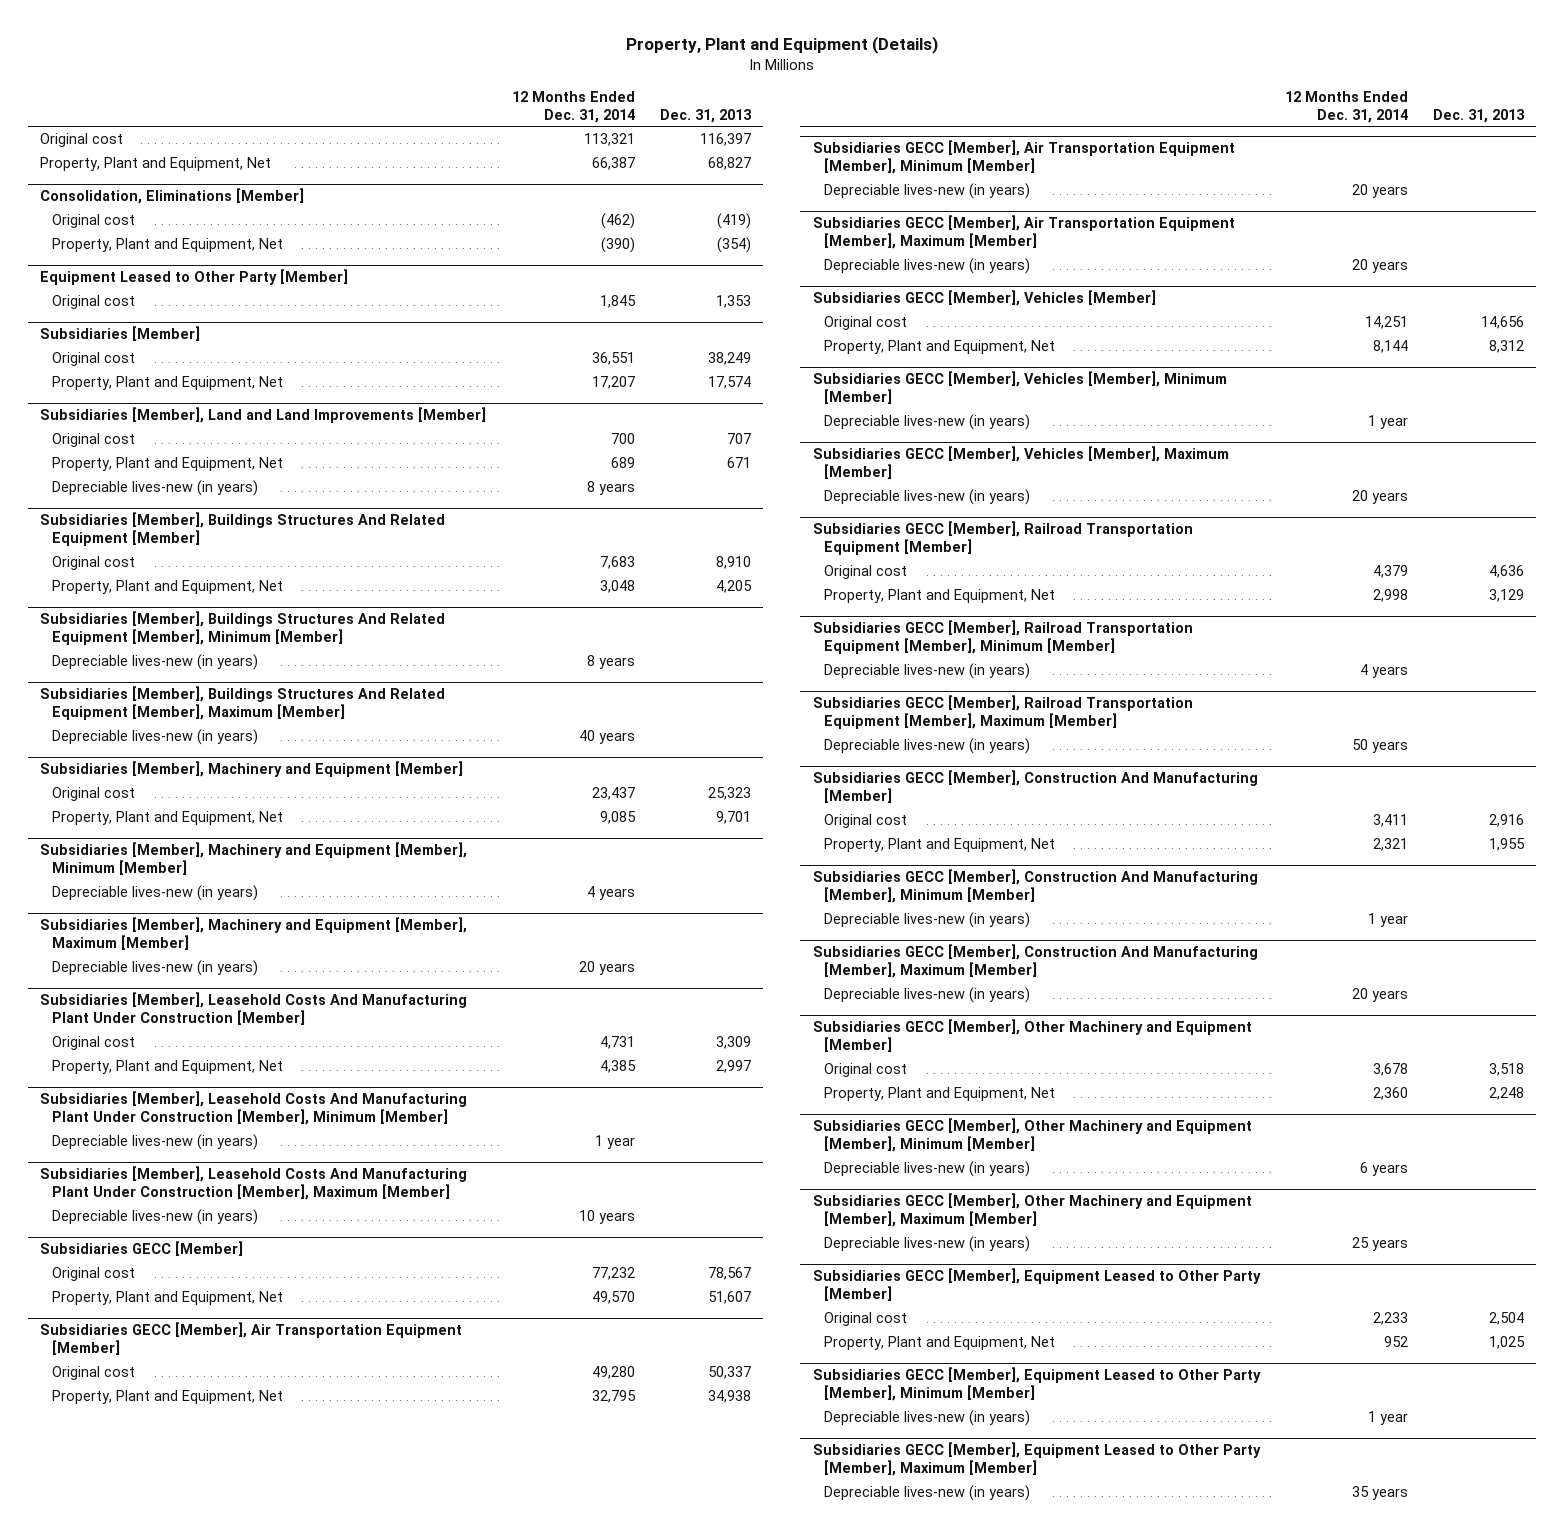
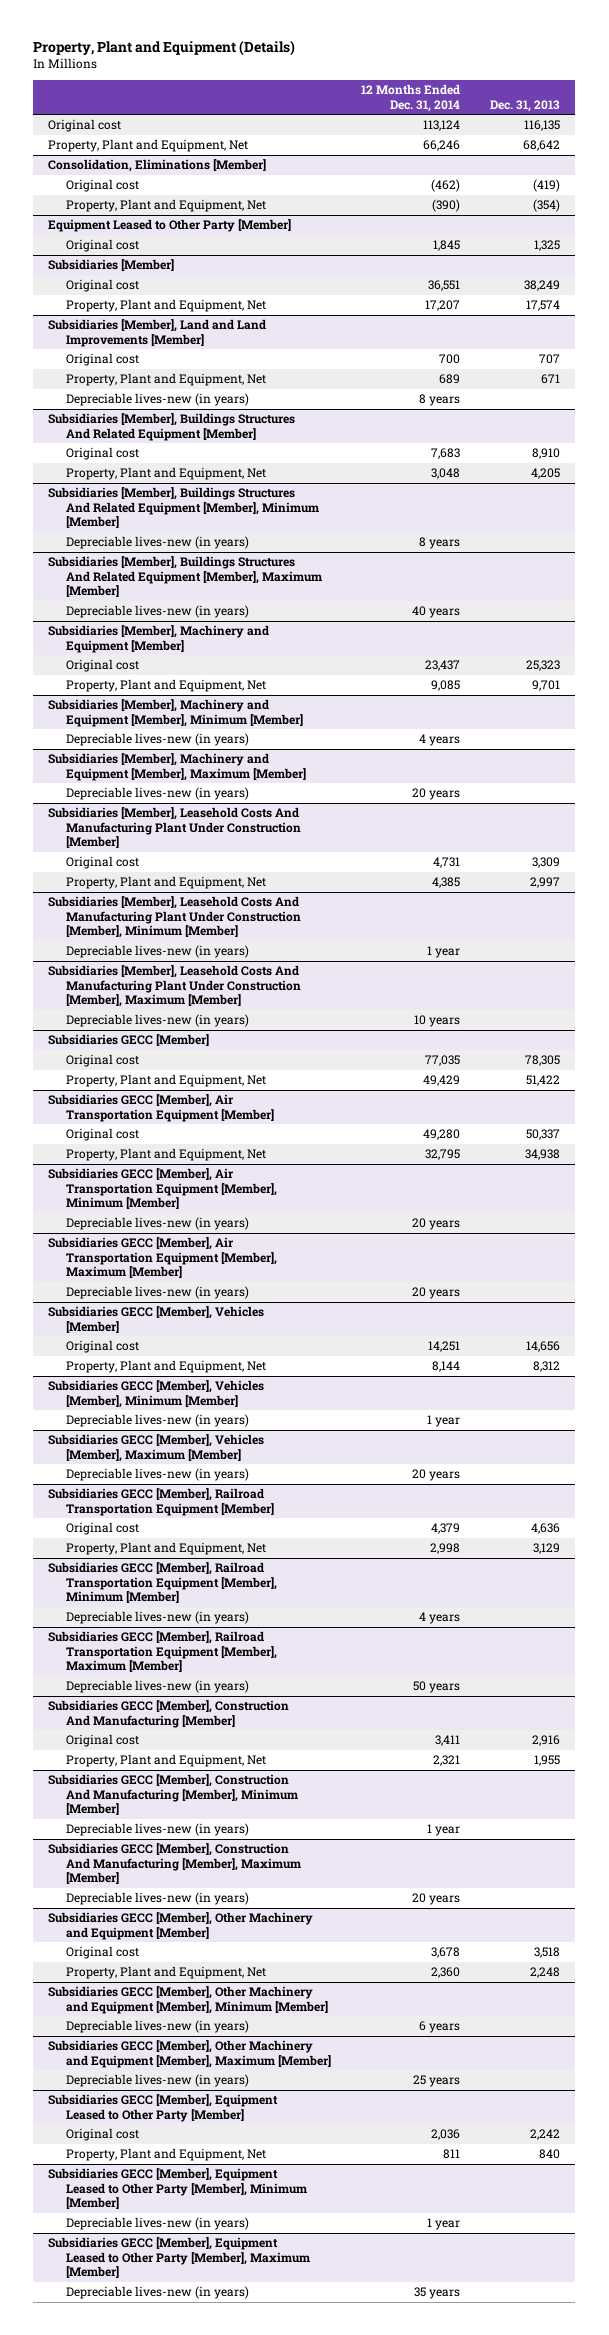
[584,132,636,146] 113,321 -> [423,120,461,132] 113,124
[699,132,751,146] 116,397 -> [524,120,561,132] 116,135
[592,156,636,170] 66,387 -> [423,140,461,152] 66,246
[707,156,751,170] 68,827 -> [523,140,561,152] 68,642
[715,294,751,308] 1,353 -> [534,240,561,252] 1,325
[592,1266,636,1280] 77,232 -> [425,1055,461,1067] 77,035
[707,1266,751,1280] 78,567 -> [525,1055,561,1067] 78,305
[592,1290,636,1304] 49,570 -> [423,1075,461,1087] 49,429
[707,1290,751,1304] 51,607 -> [526,1075,561,1087] 51,422
[1372,1311,1408,1325] 2,233 -> [431,2129,461,2141] 2,036
[1488,1311,1524,1325] 2,504 -> [530,2129,561,2141] 2,242
[1383,1335,1408,1347] 952 -> [443,2149,461,2160] 811
[1488,1335,1525,1349] 1,025 -> [539,2149,561,2160] 840

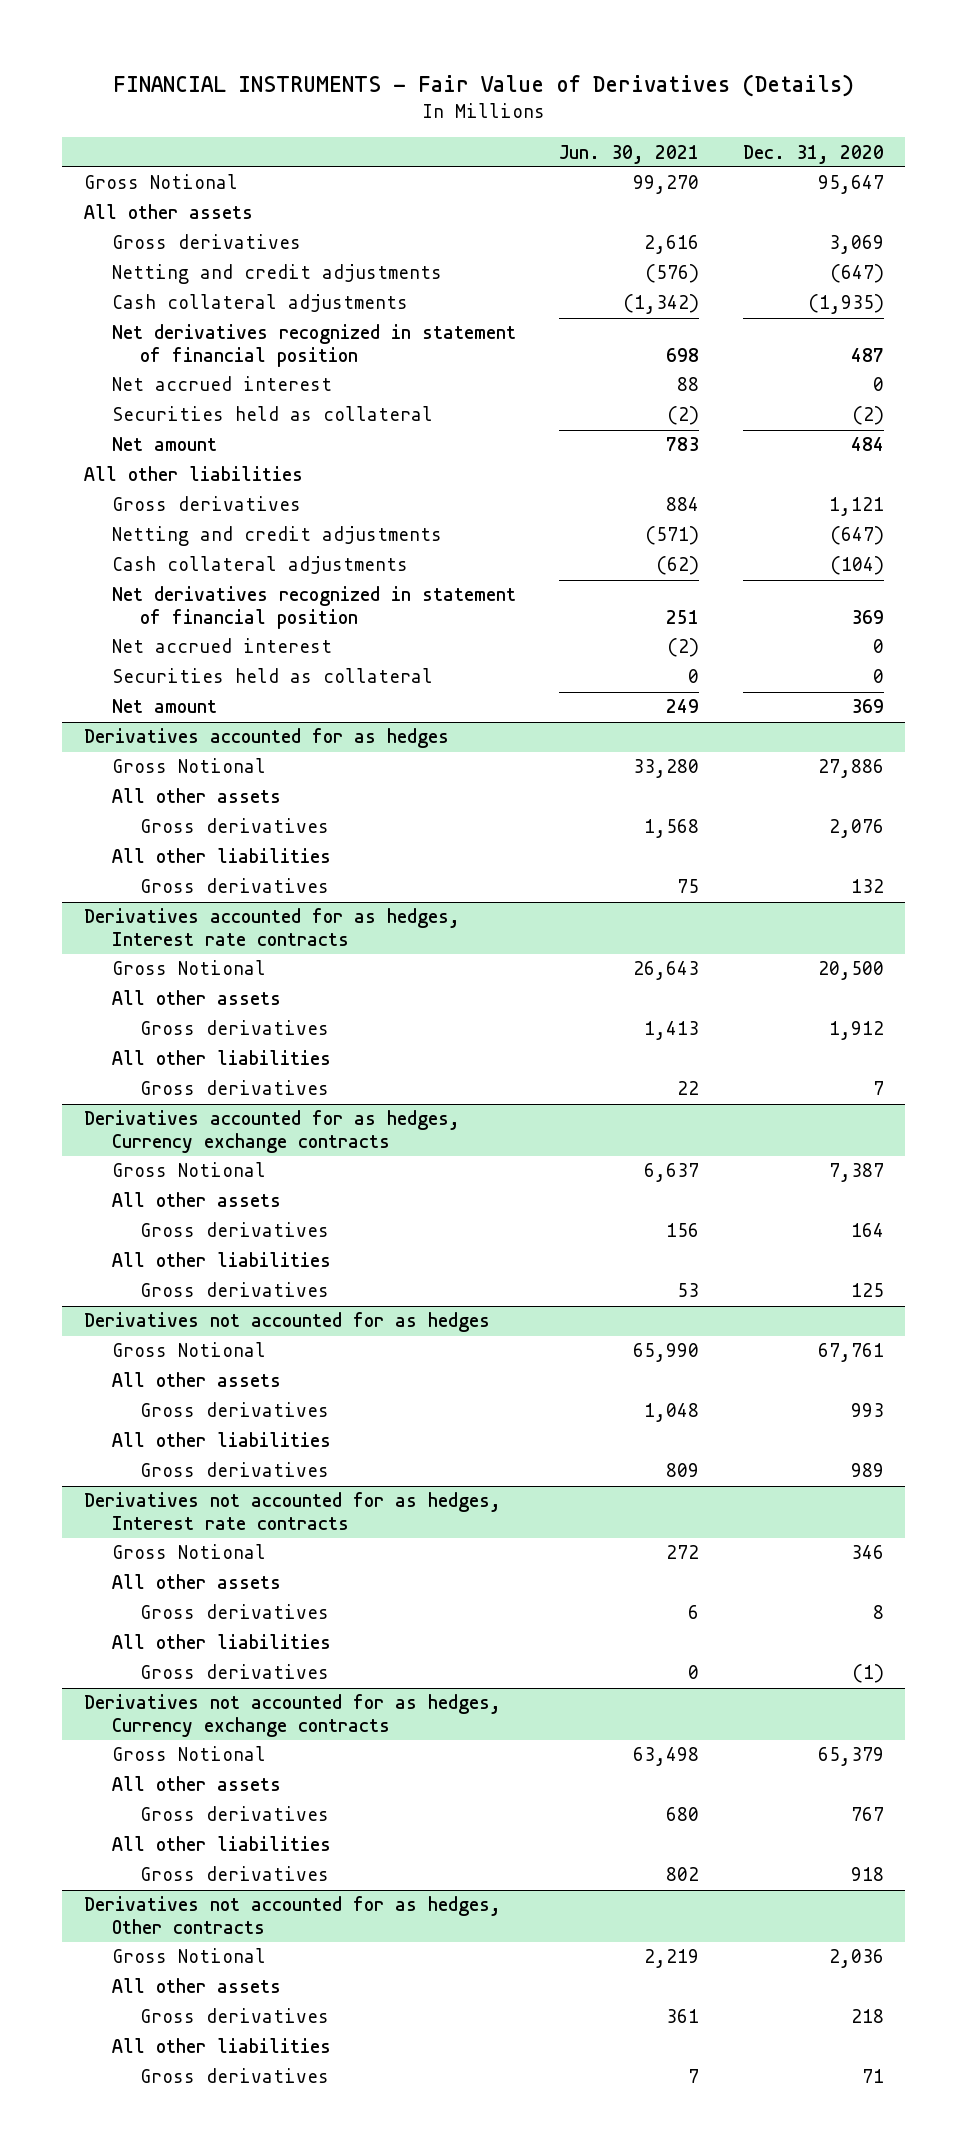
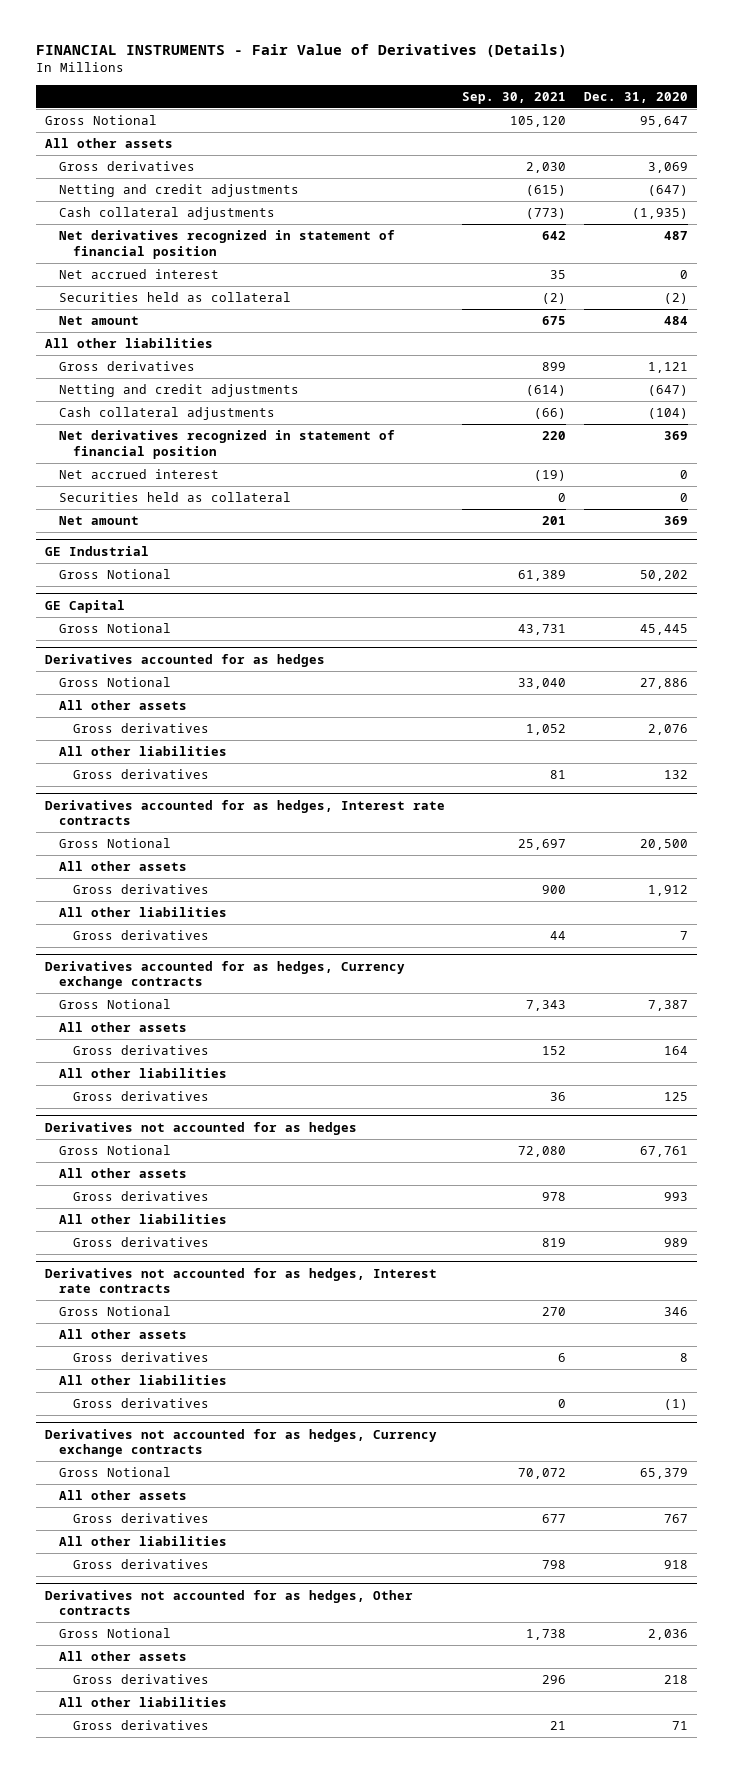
[559,144,700,164] Jun. 30, 2021 -> none
none -> [462,91,567,104] Sep. 30, 2021
none -> [44,545,149,556] GE Industrial
none -> [58,569,171,580] Gross Notional
none -> [44,599,125,613] GE Capital
none -> [58,623,171,634] Gross Notional

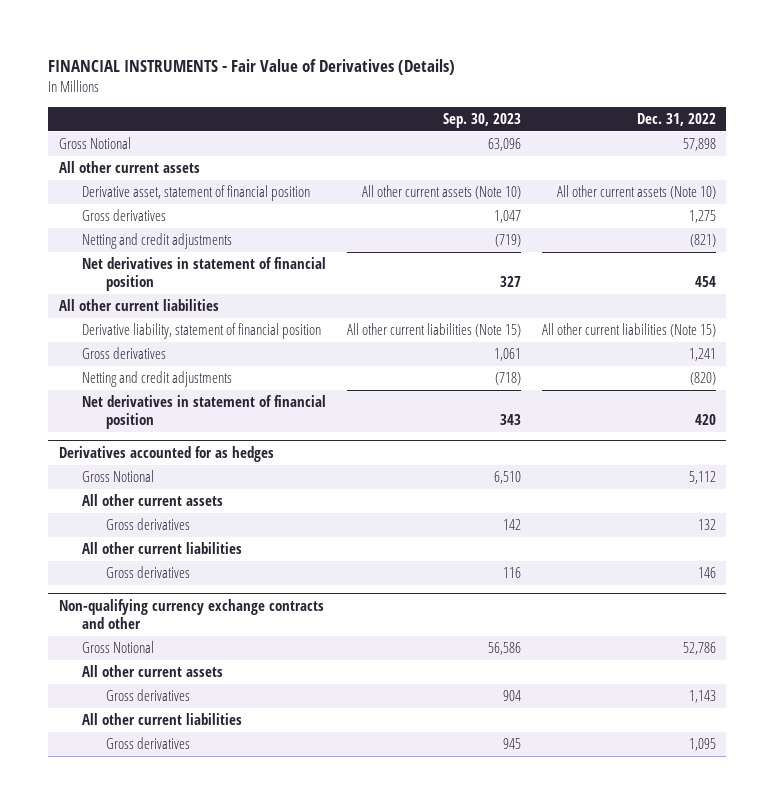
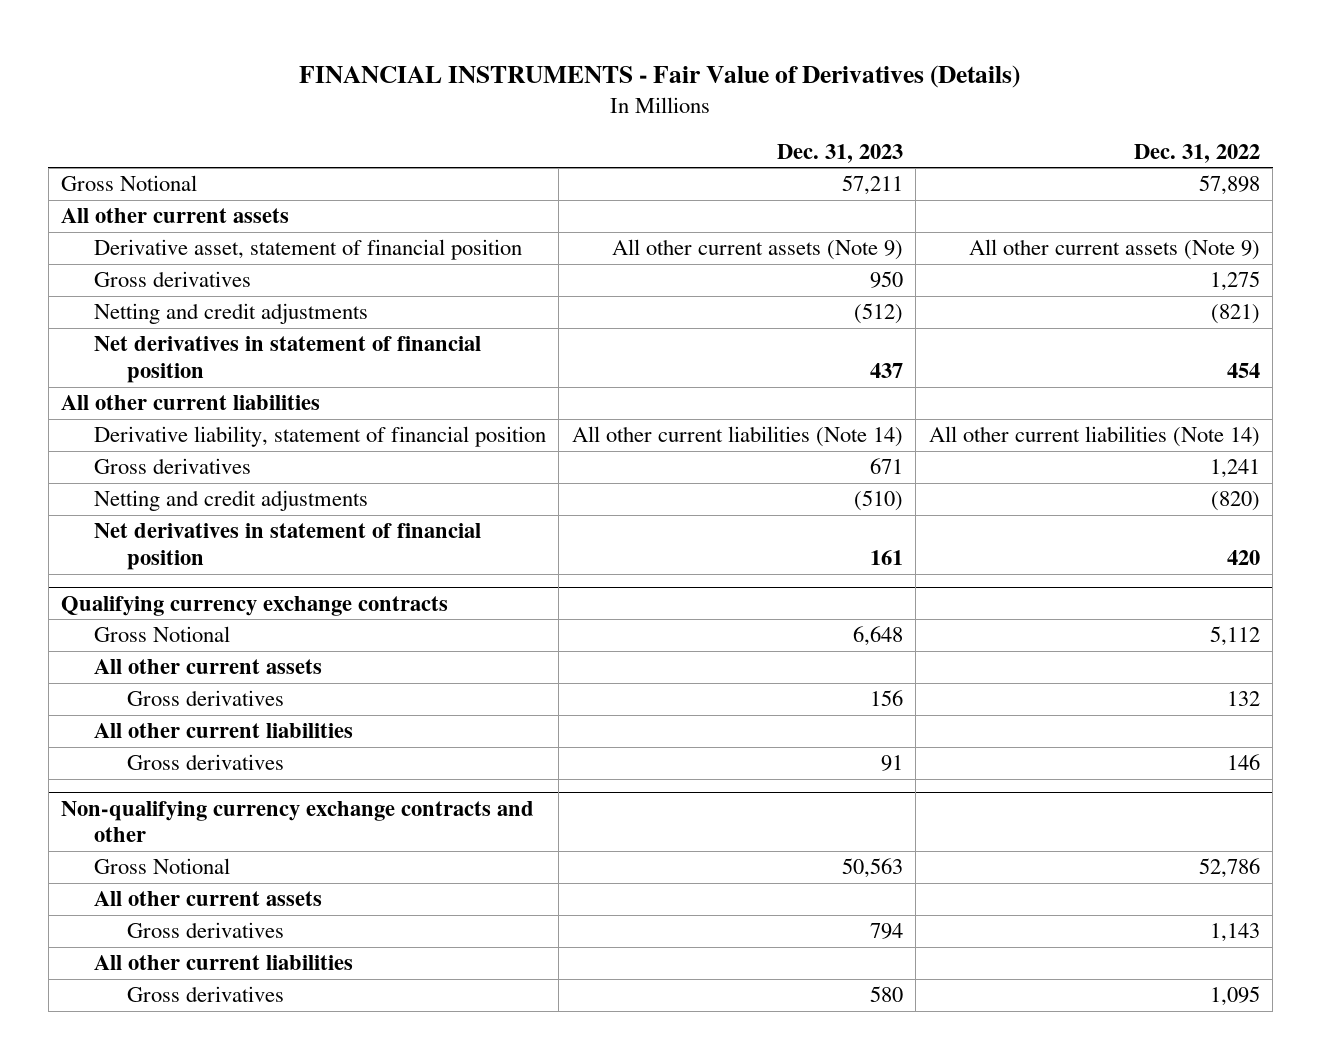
[443,112,522,128] Sep. 30, 2023 -> none
none -> [776,143,903,163] Dec. 31, 2023
[556,185,716,200] All other current assets (Note 10) -> [968,239,1260,261] All other current assets (Note 9)
[541,323,716,338] All other current liabilities (Note 15) -> [928,426,1260,448] All other current liabilities (Note 14)
[58,446,274,463] Derivatives accounted for as hedges -> [60,595,448,616] Qualifying currency exchange contracts

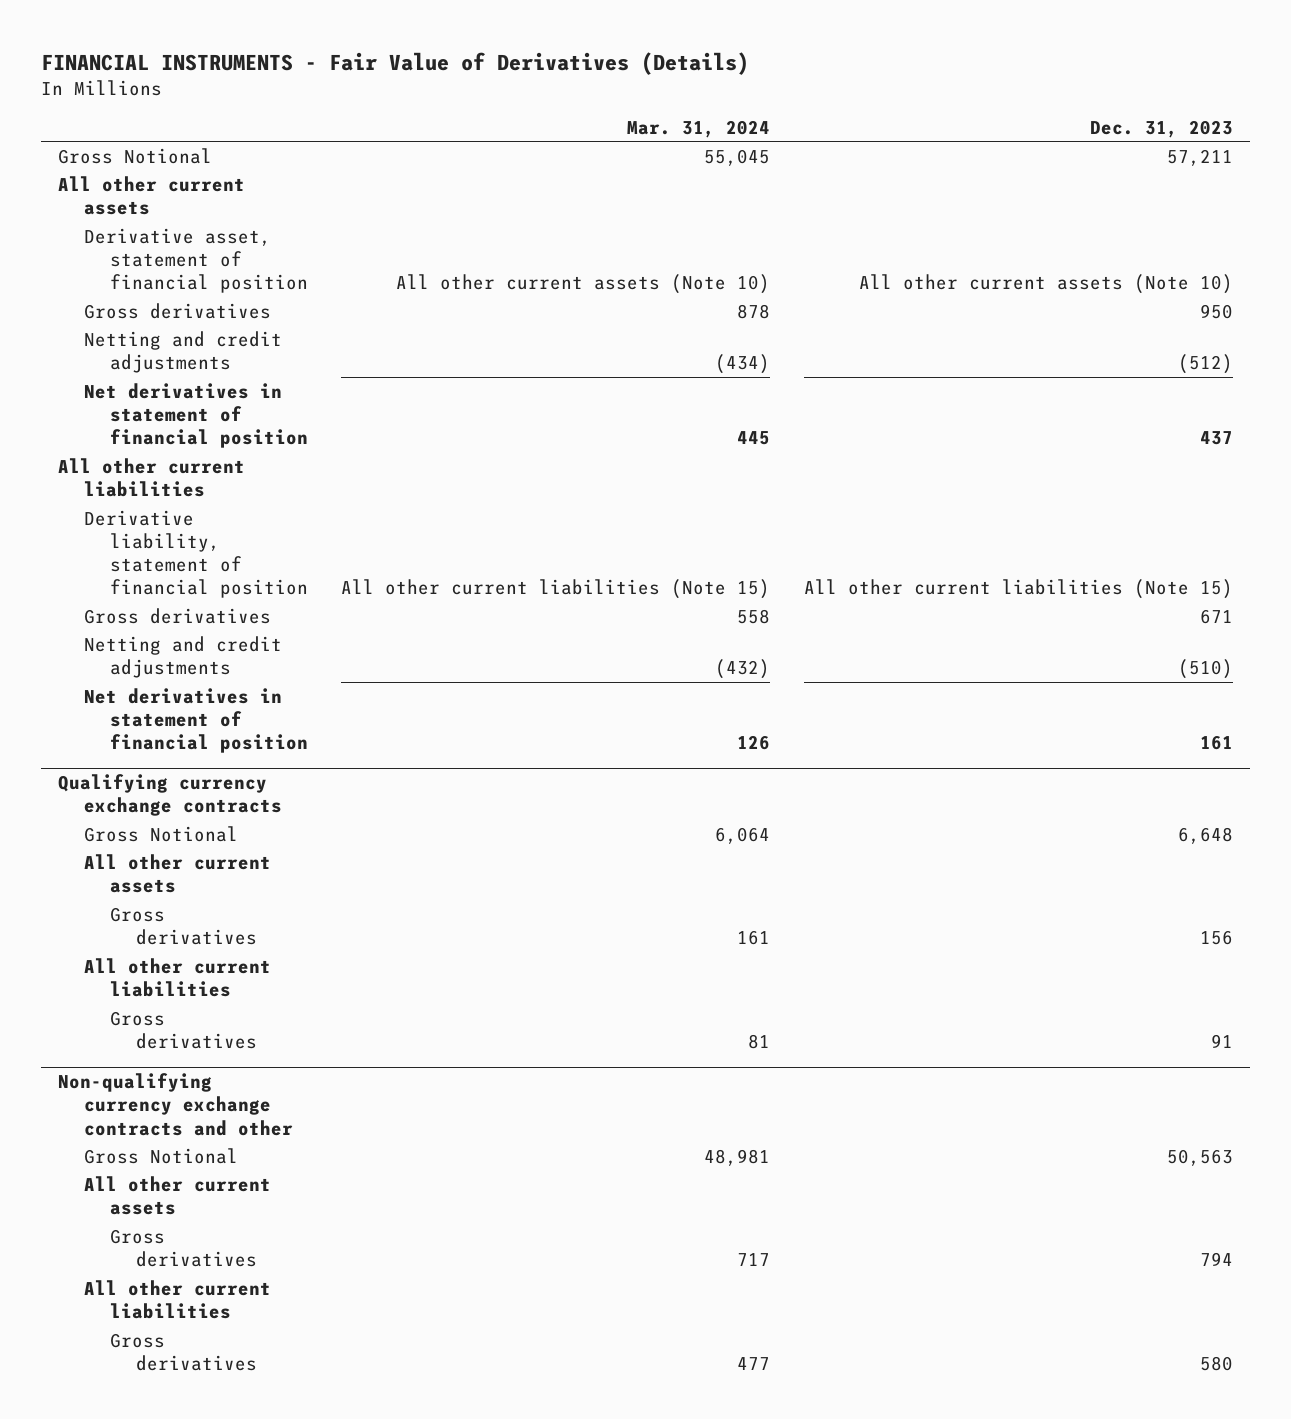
[1133,143,1260,163] Dec. 31, 2022 -> none
none -> [627,119,771,138] Mar. 31, 2024
[611,239,903,261] All other current assets (Note 9) -> [859,274,1234,295] All other current assets (Note 10)
[571,426,903,448] All other current liabilities (Note 14) -> [804,579,1234,600] All other current liabilities (Note 15)

